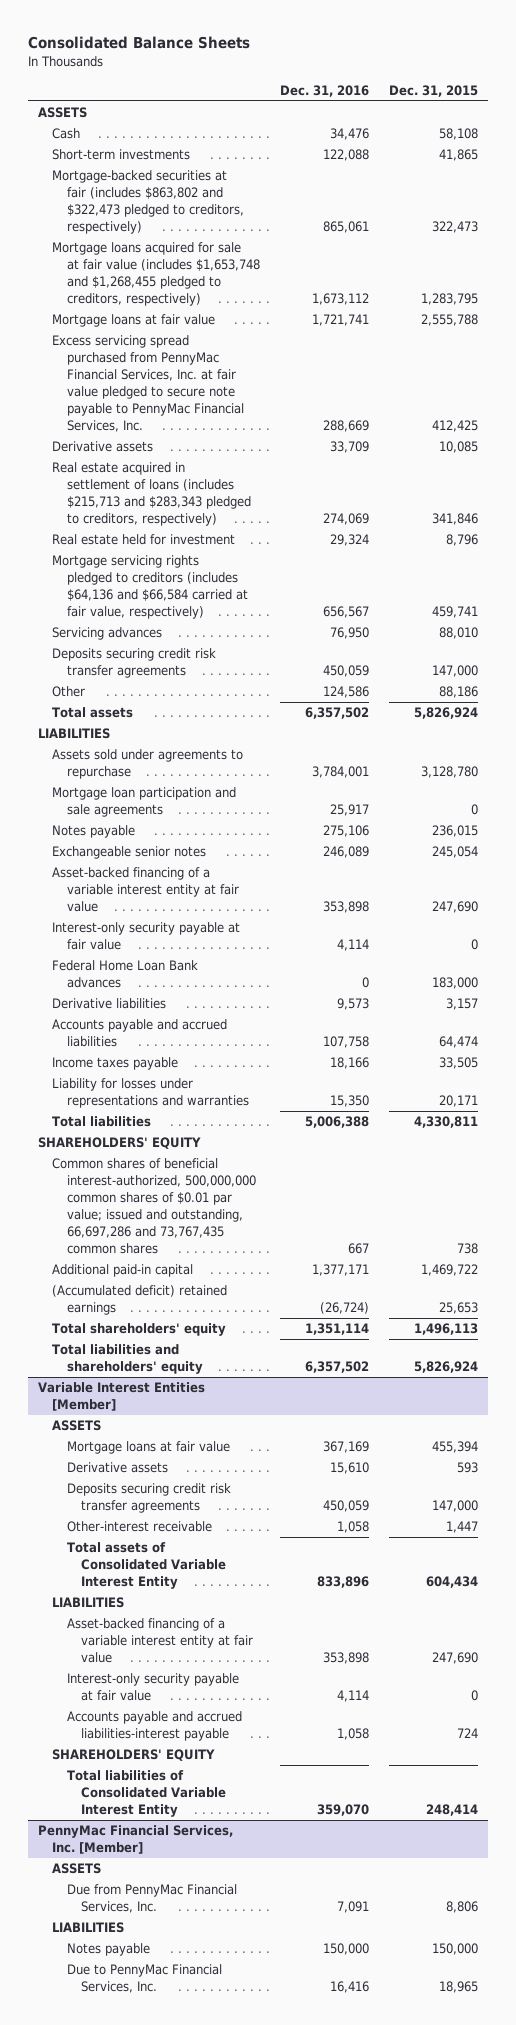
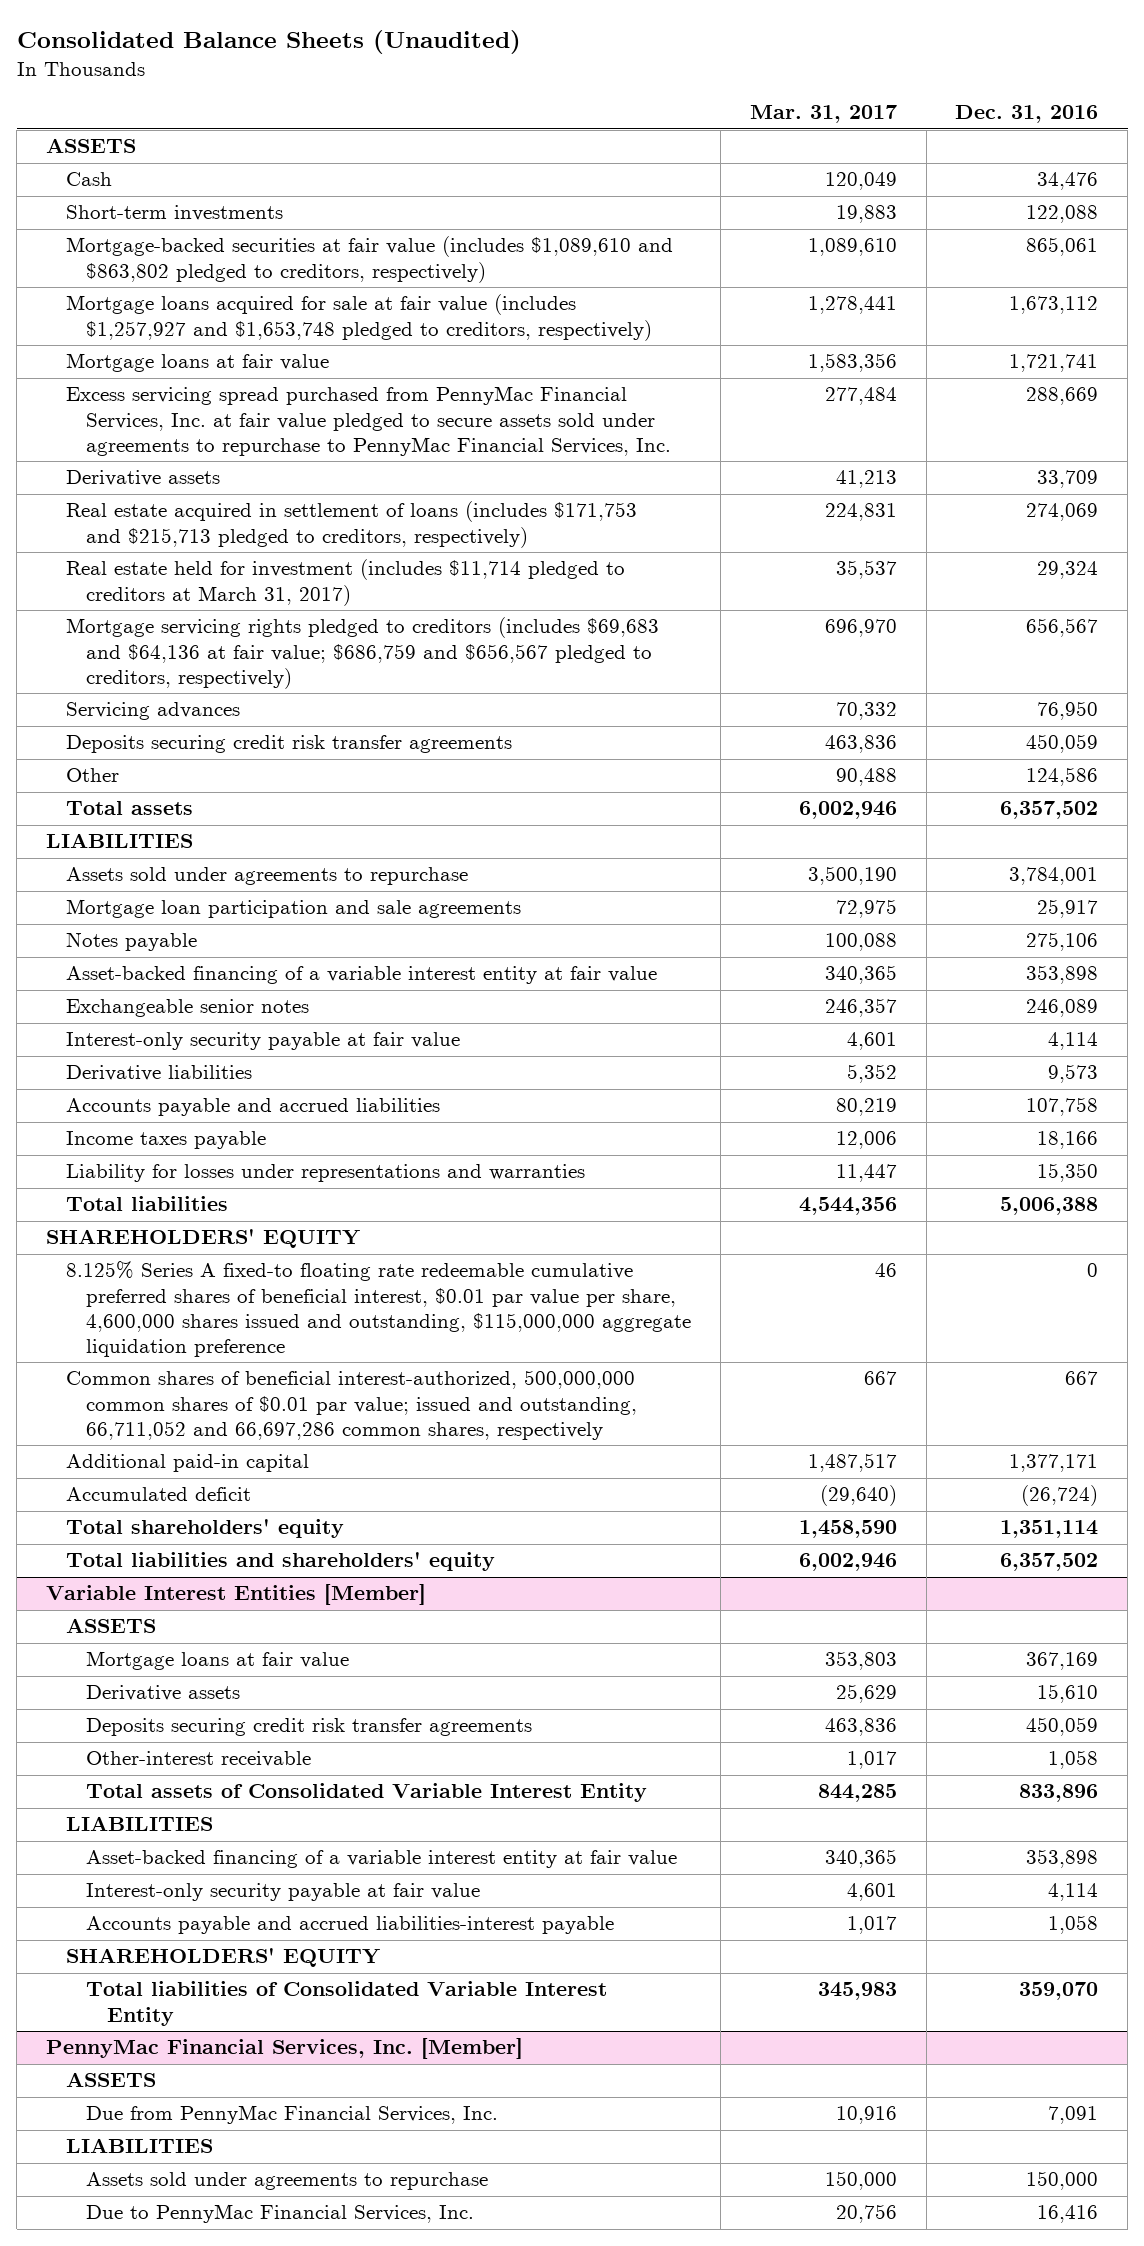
[27,36,250,50] Consolidated Balance Sheets -> [16,30,521,55] Consolidated Balance Sheets (Unaudited)
[388,84,478,97] Dec. 31, 2015 -> none
none -> [749,105,897,124] Mar. 31, 2017
[52,170,244,235] Mortgage-backed securities at fair (includes $863,802 and $322,473 pledged to creditors, respectively) -> [66,236,674,283] Mortgage-backed securities at fair value (includes $1,089,610 and $863,802 pledged to creditors, respectively)
[52,242,260,307] Mortgage loans acquired for sale at fair value (includes $1,653,748 and $1,268,455 pledged to creditors, respectively) -> [66,294,653,341] Mortgage loans acquired for sale at fair value (includes $1,257,927 and $1,653,748 pledged to creditors, respectively)
[52,335,244,433] Excess servicing spread purchased from PennyMac Financial Services, Inc. at fair value pledged to secure note payable to PennyMac Financial Services, Inc. -> [66,386,672,456] Excess servicing spread purchased from PennyMac Financial Services, Inc. at fair value pledged to secure assets sold under agreements to repurchase to PennyMac Financial Services, Inc.
[52,462,251,527] Real estate acquired in settlement of loans (includes $215,713 and $283,343 pledged to creditors, respectively) -> [66,501,638,548] Real estate acquired in settlement of loans (includes $171,753 and $215,713 pledged to creditors, respectively)
[52,534,236,546] Real estate held for investment -> [66,559,626,606] Real estate held for investment (includes $11,714 pledged to creditors at March 31, 2017)
[52,555,248,620] Mortgage servicing rights pledged to creditors (includes $64,136 and $66,584 carried at fair value, respectively) -> [66,617,660,689] Mortgage servicing rights pledged to creditors (includes $69,683 and $64,136 at fair value; $686,759 and $656,567 pledged to creditors, respectively)
[52,846,207,860] Exchangeable senior notes -> [66,999,310,1018] Exchangeable senior notes
[52,960,199,989] Federal Home Loan Bank advances -> none
none -> [66,1261,692,1358] 8.125% Series A fixed-to floating rate redeemable cumulative preferred shares of beneficial interest, $0.01 par value per share, 4,600,000 shares issued and outstanding, $115,000,000 aggregate liquidation preference
[52,1158,256,1255] Common shares of beneficial interest-authorized, 500,000,000 common shares of $0.01 par value; issued and outstanding, 66,697,286 and 73,767,435 common shares -> [66,1370,638,1440] Common shares of beneficial interest-authorized, 500,000,000 common shares of $0.01 par value; issued and outstanding, 66,711,052 and 66,697,286 common shares, respectively
[52,1285,228,1316] (Accumulated deficit) retained earnings -> [66,1487,252,1502] Accumulated deficit
[66,1943,150,1957] Notes payable -> none
none -> [86,2172,489,2191] Assets sold under agreements to repurchase

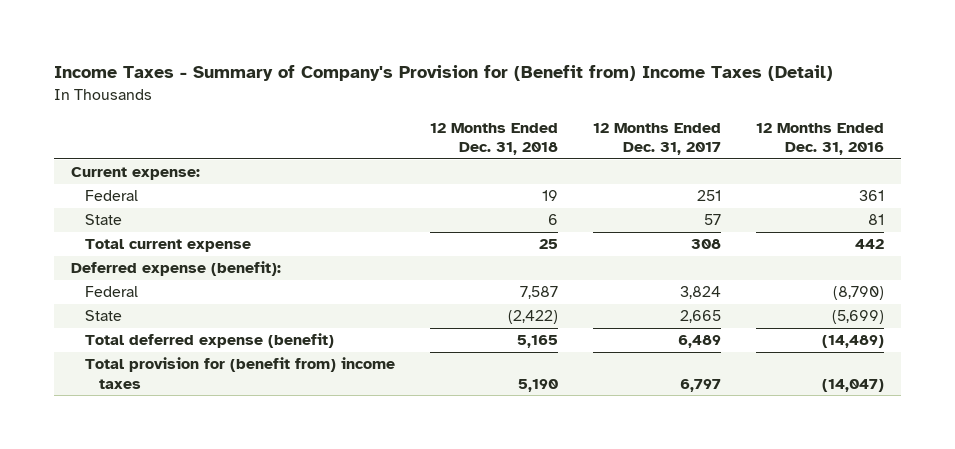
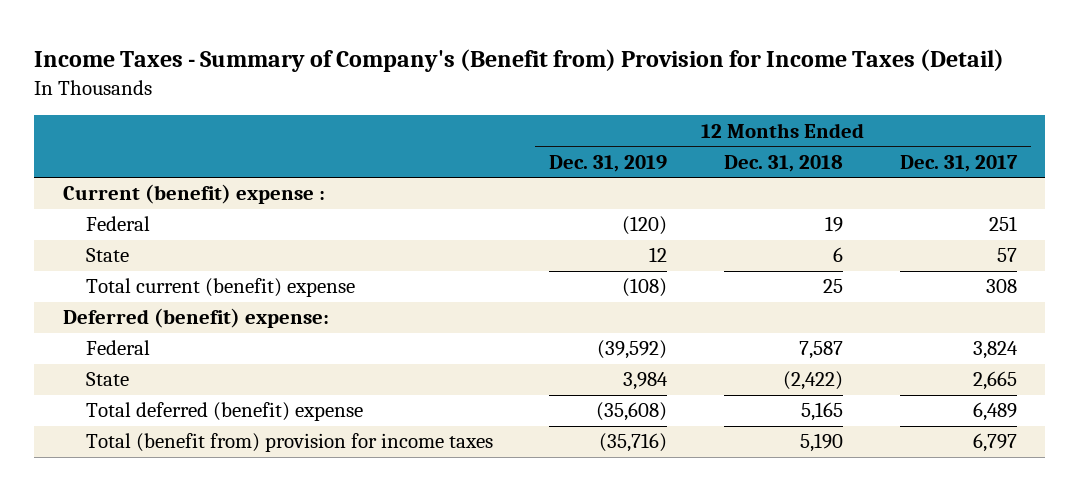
[53,65,833,82] Income Taxes - Summary of Company's Provision for (Benefit from) Income Taxes (Detail) -> [34,48,1005,72] Income Taxes - Summary of Company's (Benefit from) Provision for Income Taxes (Detail)
[755,122,884,156] 12 Months Ended Dec. 31, 2016 -> none
none -> [549,154,668,172] Dec. 31, 2019
[71,167,201,181] Current expense: -> [62,184,325,205] Current (benefit) expense :
[85,239,252,253] Total current expense -> [85,278,355,298] Total current (benefit) expense
[71,261,282,277] Deferred expense (benefit): -> [62,308,329,329] Deferred (benefit) expense:
[85,333,335,349] Total deferred expense (benefit) -> [85,402,363,422] Total deferred (benefit) expense
[85,357,396,389] Total provision for (benefit from) income taxes -> [85,433,493,453] Total (benefit from) provision for income taxes

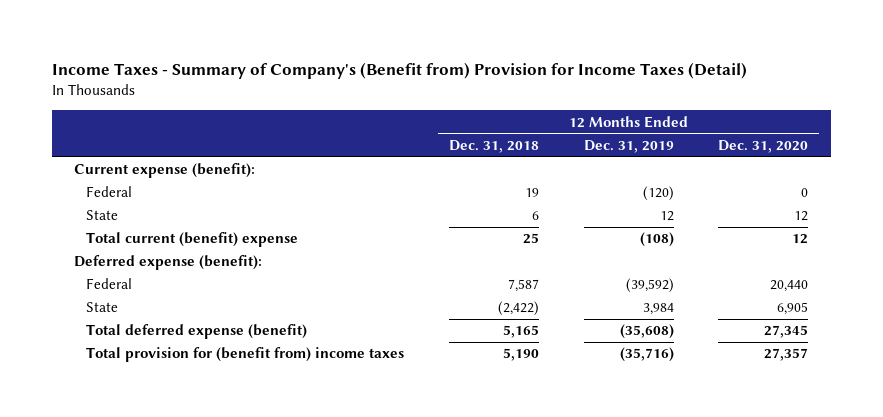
[899,154,1018,172] Dec. 31, 2017 -> none
none -> [718,140,809,154] Dec. 31, 2020
[62,184,325,205] Current (benefit) expense : -> [74,163,256,179] Current expense (benefit):
[62,308,329,329] Deferred (benefit) expense: -> [74,255,263,271] Deferred expense (benefit):
[85,402,363,422] Total deferred (benefit) expense -> [86,324,308,340] Total deferred expense (benefit)
[85,433,493,453] Total (benefit from) provision for income taxes -> [86,347,405,363] Total provision for (benefit from) income taxes

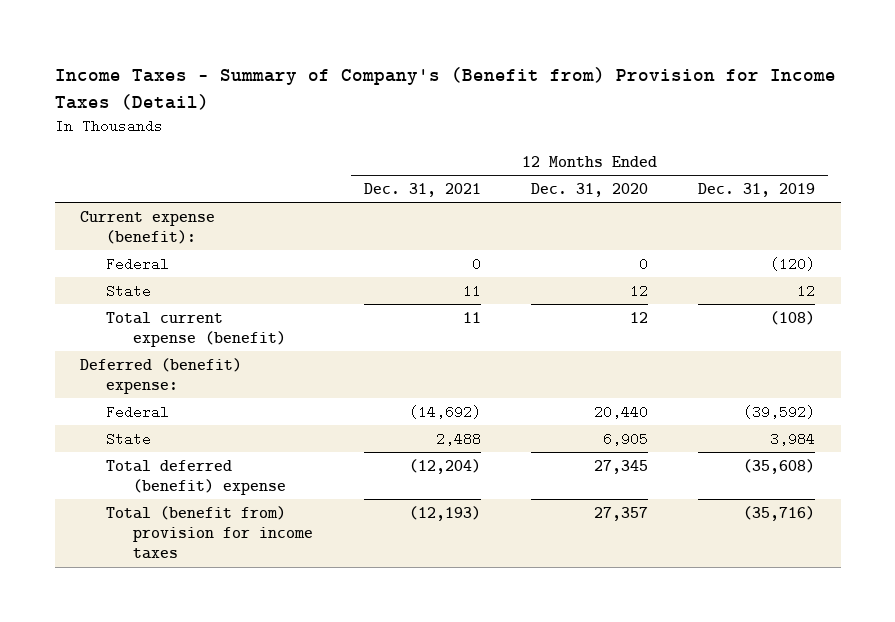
[449,140,540,154] Dec. 31, 2018 -> none
none -> [363,182,481,197] Dec. 31, 2021
[86,232,299,248] Total current (benefit) expense -> [106,311,287,347] Total current expense (benefit)
[74,255,263,271] Deferred expense (benefit): -> [79,357,242,394] Deferred (benefit) expense:
[86,324,308,340] Total deferred expense (benefit) -> [106,459,287,495] Total deferred (benefit) expense
[86,347,405,363] Total provision for (benefit from) income taxes -> [106,505,314,560] Total (benefit from) provision for income taxes

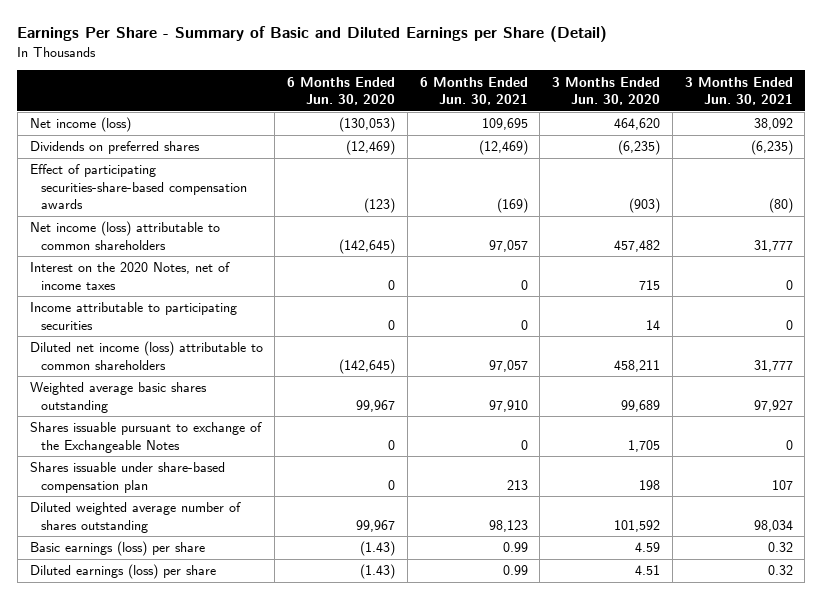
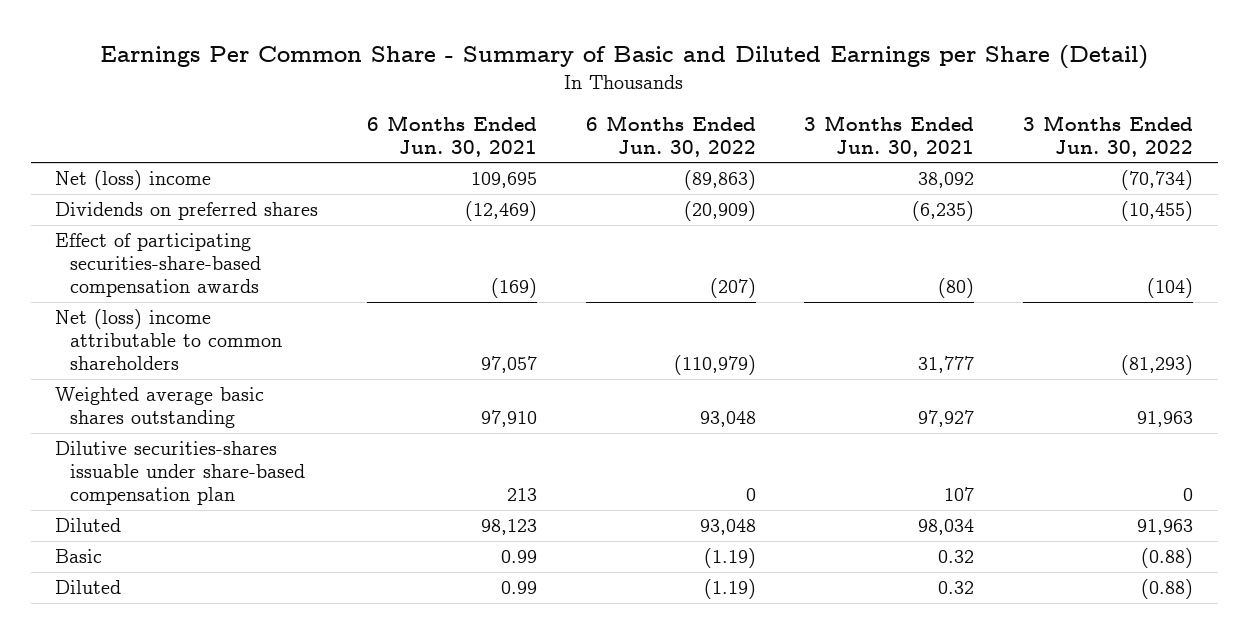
[17,26,608,43] Earnings Per Share - Summary of Basic and Diluted Earnings per Share (Detail) -> [100,44,1149,69] Earnings Per Common Share - Summary of Basic and Diluted Earnings per Share (Detail)
[287,76,396,106] 6 Months Ended Jun. 30, 2020 -> none
[552,76,661,106] 3 Months Ended Jun. 30, 2020 -> none
none -> [585,114,756,157] 6 Months Ended Jun. 30, 2022
none -> [1023,114,1194,157] 3 Months Ended Jun. 30, 2022
[29,117,131,133] Net income (loss) -> [55,170,212,191] Net (loss) income
[29,262,230,290] Interest on the 2020 Notes, net of income taxes -> none
[29,302,237,330] Income attributable to participating securities -> none
[29,341,263,370] Diluted net income (loss) attributable to common shareholders -> none
[29,221,220,250] Net income (loss) attributable to common shareholders -> [55,309,283,371] Net (loss) income attributable to common shareholders
[29,422,262,453] Shares issuable pursuant to exchange of the Exchangeable Notes -> none
[29,462,225,493] Shares issuable under share-based compensation plan -> [55,441,306,506] Dilutive securities-shares issuable under share-based compensation plan
[29,502,241,533] Diluted weighted average number of shares outstanding -> [55,518,122,533] Diluted
[29,541,205,557] Basic earnings (loss) per share -> [55,549,103,564] Basic
[29,564,216,580] Diluted earnings (loss) per share -> [55,580,122,595] Diluted

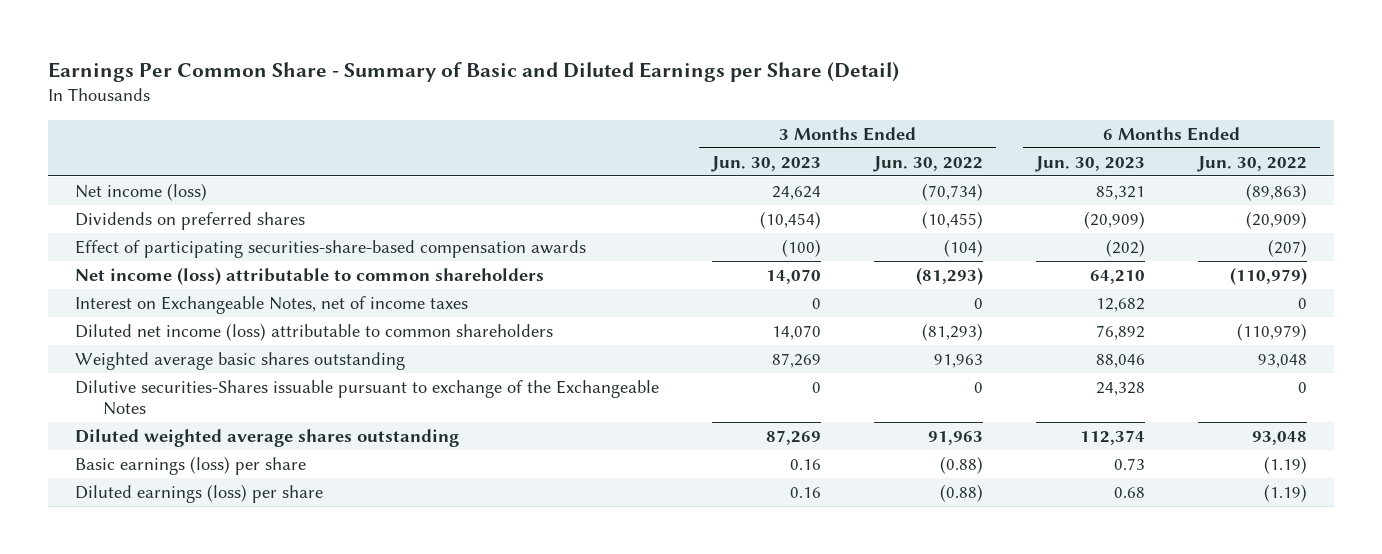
[366,114,537,157] 6 Months Ended Jun. 30, 2021 -> none
[804,114,975,157] 3 Months Ended Jun. 30, 2021 -> none
none -> [710,155,821,172] Jun. 30, 2023
none -> [1035,155,1146,172] Jun. 30, 2023
[55,170,212,191] Net (loss) income -> [74,182,207,201] Net income (loss)
[55,309,283,371] Net (loss) income attributable to common shareholders -> [74,266,544,285] Net income (loss) attributable to common shareholders
none -> [74,295,468,314] Interest on Exchangeable Notes, net of income taxes
none -> [74,322,553,341] Diluted net income (loss) attributable to common shareholders
[55,441,306,506] Dilutive securities-shares issuable under share-based compensation plan -> none
none -> [74,379,659,416] Dilutive securities-Shares issuable pursuant to exchange of the Exchangeable Notes
[55,518,122,533] Diluted -> [74,428,459,447] Diluted weighted average shares outstanding
[55,549,103,564] Basic -> [74,455,306,475] Basic earnings (loss) per share
[55,580,122,595] Diluted -> [74,483,323,503] Diluted earnings (loss) per share

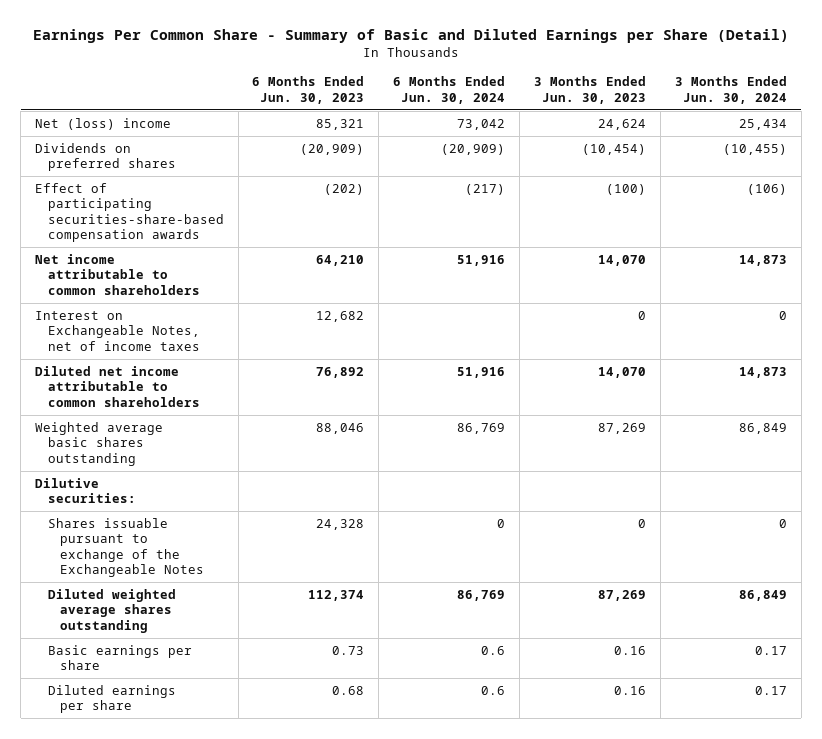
[873,155,984,172] Jun. 30, 2022 -> none
[1197,155,1308,172] Jun. 30, 2022 -> none
none -> [393,76,506,104] 6 Months Ended Jun. 30, 2024
none -> [674,76,787,104] 3 Months Ended Jun. 30, 2024
[74,182,207,201] Net income (loss) -> [34,117,171,130] Net (loss) income
[74,266,544,285] Net income (loss) attributable to common shareholders -> [34,253,200,295] Net income attributable to common shareholders
[74,322,553,341] Diluted net income (loss) attributable to common shareholders -> [34,365,200,407] Diluted net income attributable to common shareholders
none -> [34,477,136,504] Dilutive securities:
[74,379,659,416] Dilutive securities-Shares issuable pursuant to exchange of the Exchangeable Notes -> [47,517,205,578] Shares issuable pursuant to exchange of the Exchangeable Notes
[74,455,306,475] Basic earnings (loss) per share -> [47,644,192,671] Basic earnings per share
[74,483,323,503] Diluted earnings (loss) per share -> [47,684,176,714] Diluted earnings per share

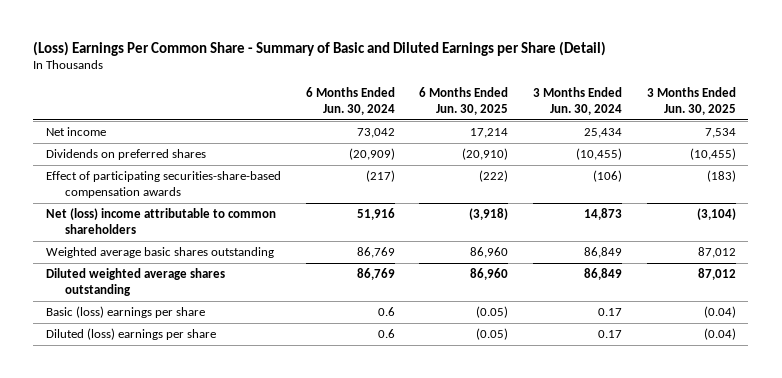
[32,28,789,43] Earnings Per Common Share - Summary of Basic and Diluted Earnings per Share (Detail) -> [33,40,607,56] (Loss) Earnings Per Common Share - Summary of Basic and Diluted Earnings per Share (Detail)
[252,76,365,104] 6 Months Ended Jun. 30, 2023 -> none
[533,76,646,104] 3 Months Ended Jun. 30, 2023 -> none
none -> [419,87,509,115] 6 Months Ended Jun. 30, 2025
none -> [646,87,736,115] 3 Months Ended Jun. 30, 2025
[34,117,171,130] Net (loss) income -> [45,127,106,137] Net income
[34,310,200,351] Interest on Exchangeable Notes, net of income taxes -> none
[34,365,200,407] Diluted net income attributable to common shareholders -> none
[34,253,200,295] Net income attributable to common shareholders -> [45,208,276,234] Net (loss) income attributable to common shareholders
[34,477,136,504] Dilutive securities: -> none
[47,517,205,578] Shares issuable pursuant to exchange of the Exchangeable Notes -> none
[47,644,192,671] Basic earnings per share -> [45,306,205,319] Basic (loss) earnings per share
[47,684,176,714] Diluted earnings per share -> [45,328,216,341] Diluted (loss) earnings per share

